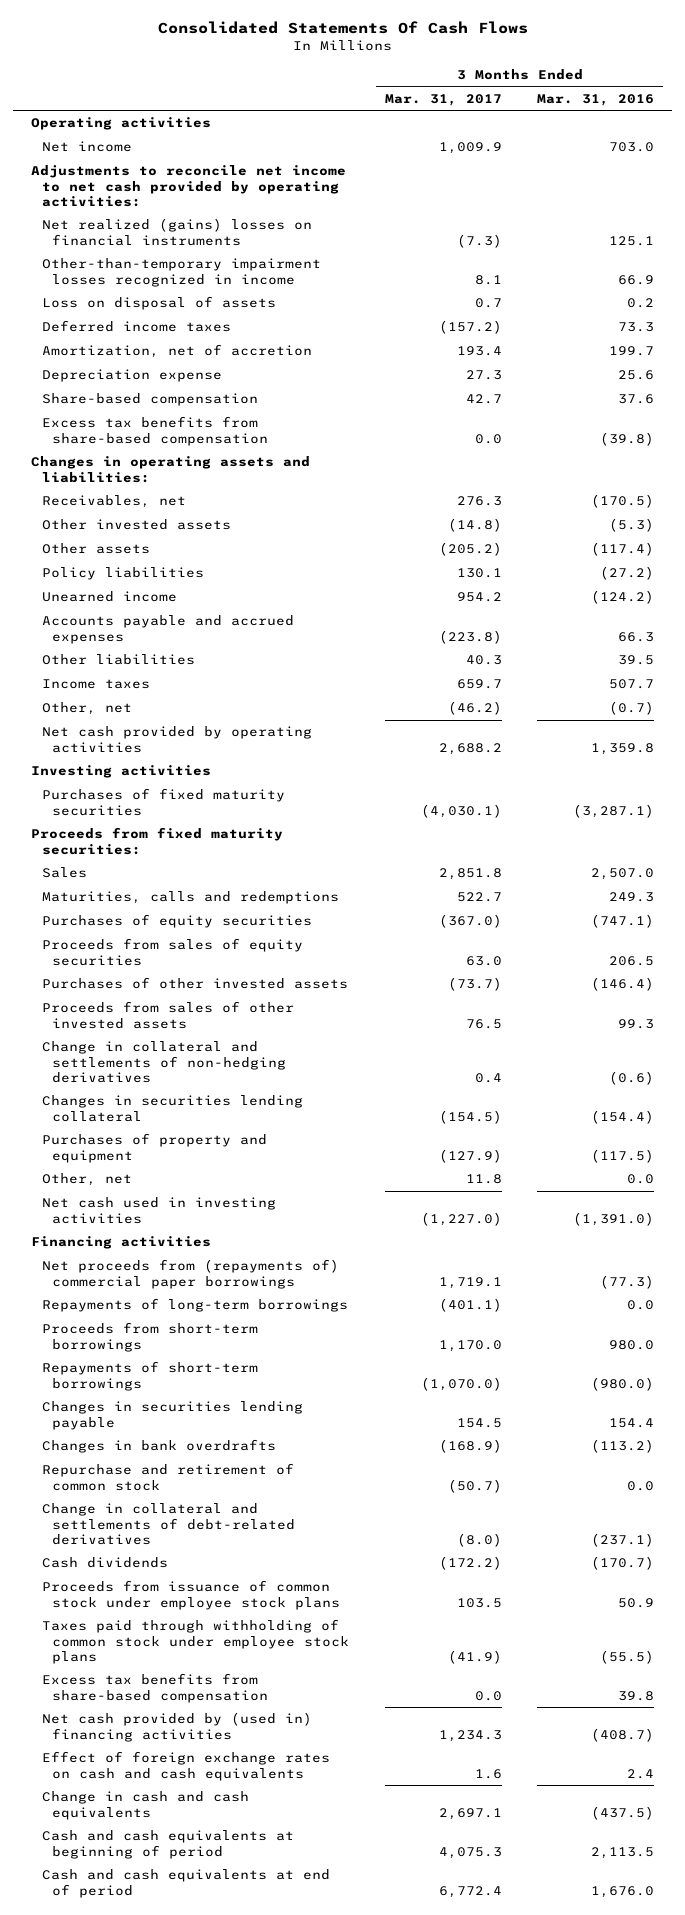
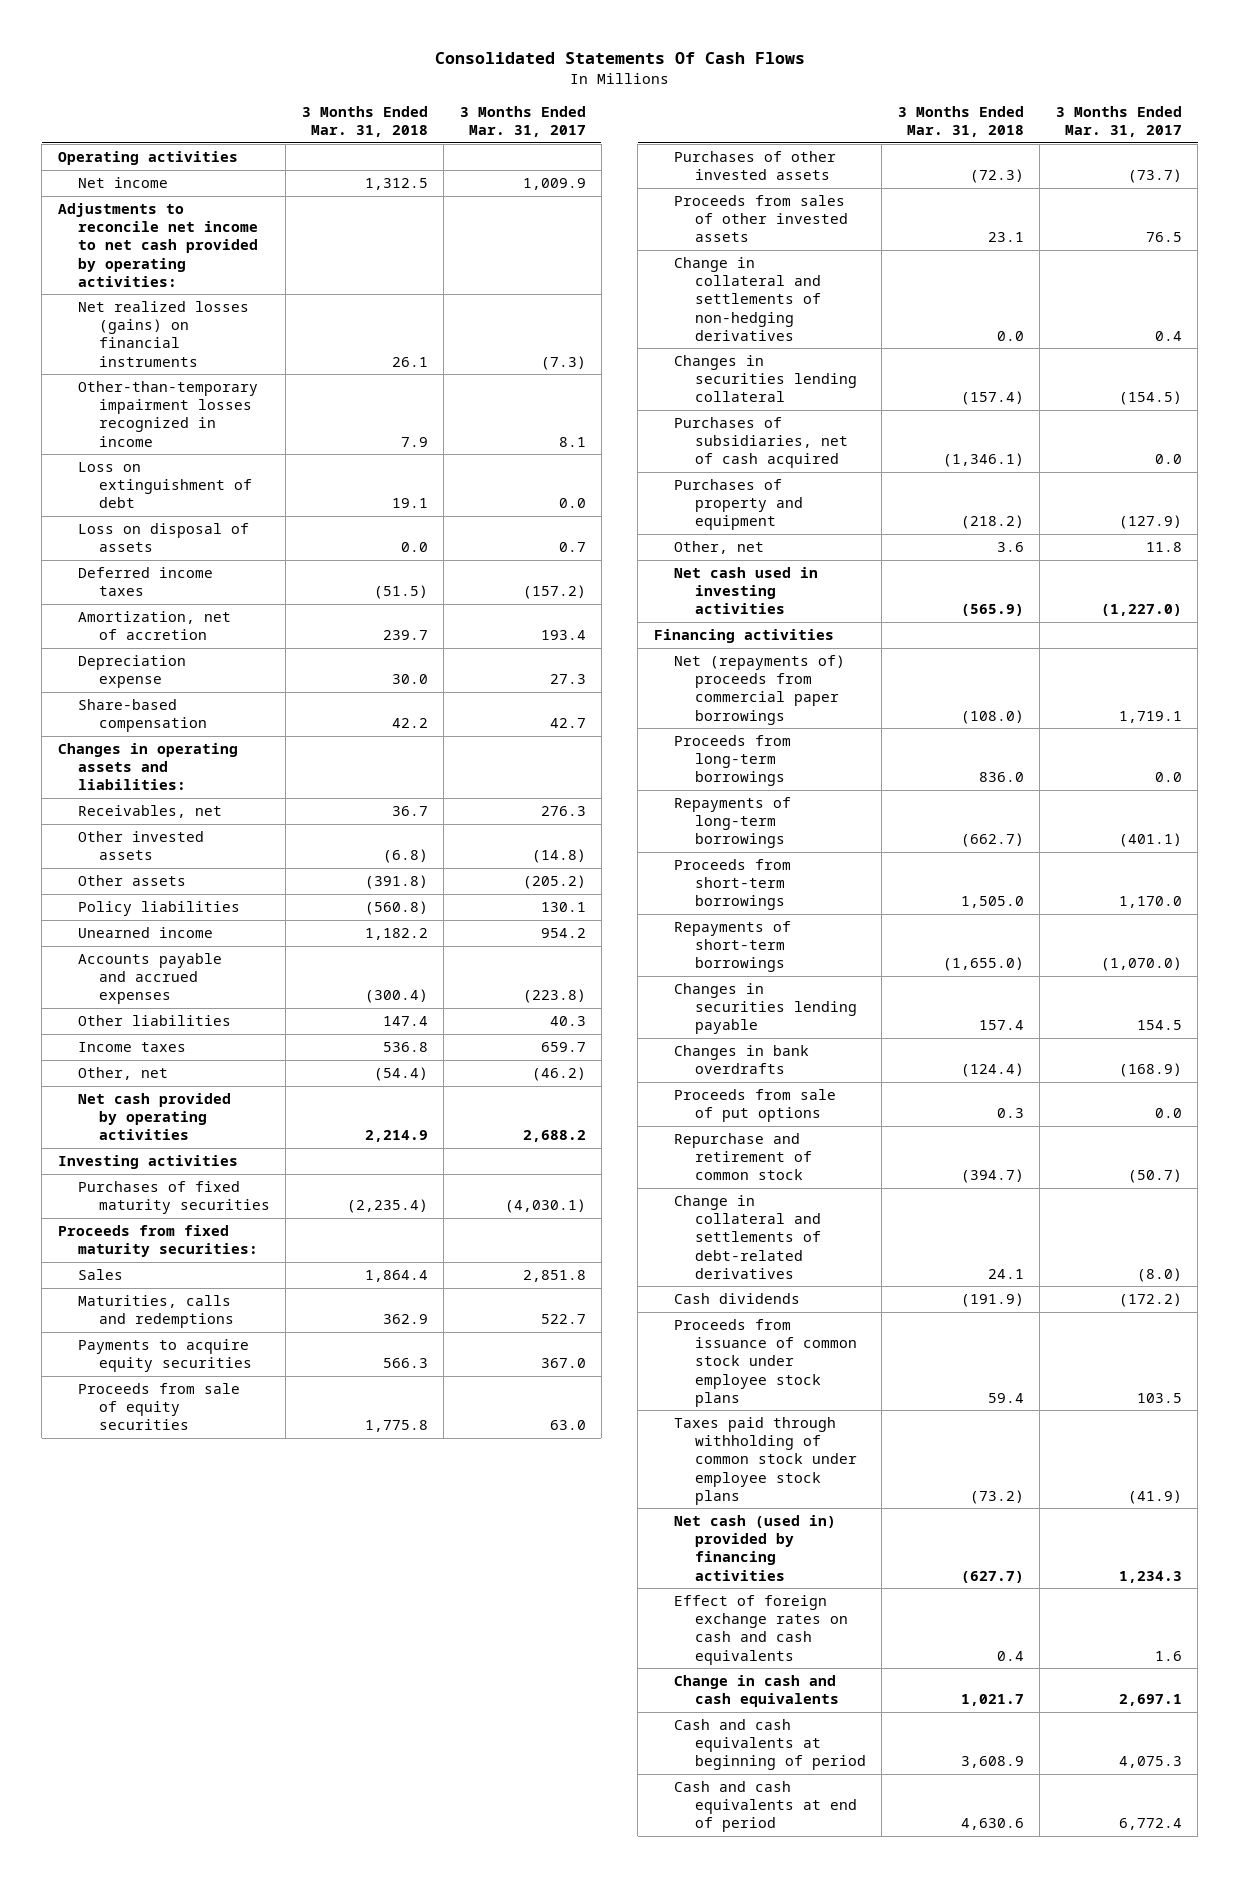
[537,93,655,106] Mar. 31, 2016 -> none
none -> [301,105,428,137] 3 Months Ended Mar. 31, 2018
[41,218,312,246] Net realized (gains) losses on financial instruments -> [78,301,250,367] Net realized losses (gains) on financial instruments
none -> [78,462,252,509] Loss on extinguishment of debt
[41,416,269,446] Excess tax benefits from share-based compensation -> none
[41,914,312,929] Purchases of equity securities -> none
none -> [78,1339,252,1373] Payments to acquire equity securities
[41,938,303,966] Proceeds from sales of equity securities -> [78,1383,241,1431] Proceeds from sale of equity securities
none -> [674,417,848,469] Purchases of subsidiaries, net of cash acquired
[41,1259,339,1289] Net proceeds from (repayments of) commercial paper borrowings -> [674,655,846,725] Net (repayments of) proceeds from commercial paper borrowings
none -> [674,735,792,787] Proceeds from long-term borrowings
none -> [674,1089,837,1123] Proceeds from sale of put options
[41,1673,269,1703] Excess tax benefits from share-based compensation -> none
[41,1712,312,1742] Net cash provided by (used in) financing activities -> [674,1515,837,1581] Net cash (used in) provided by financing activities

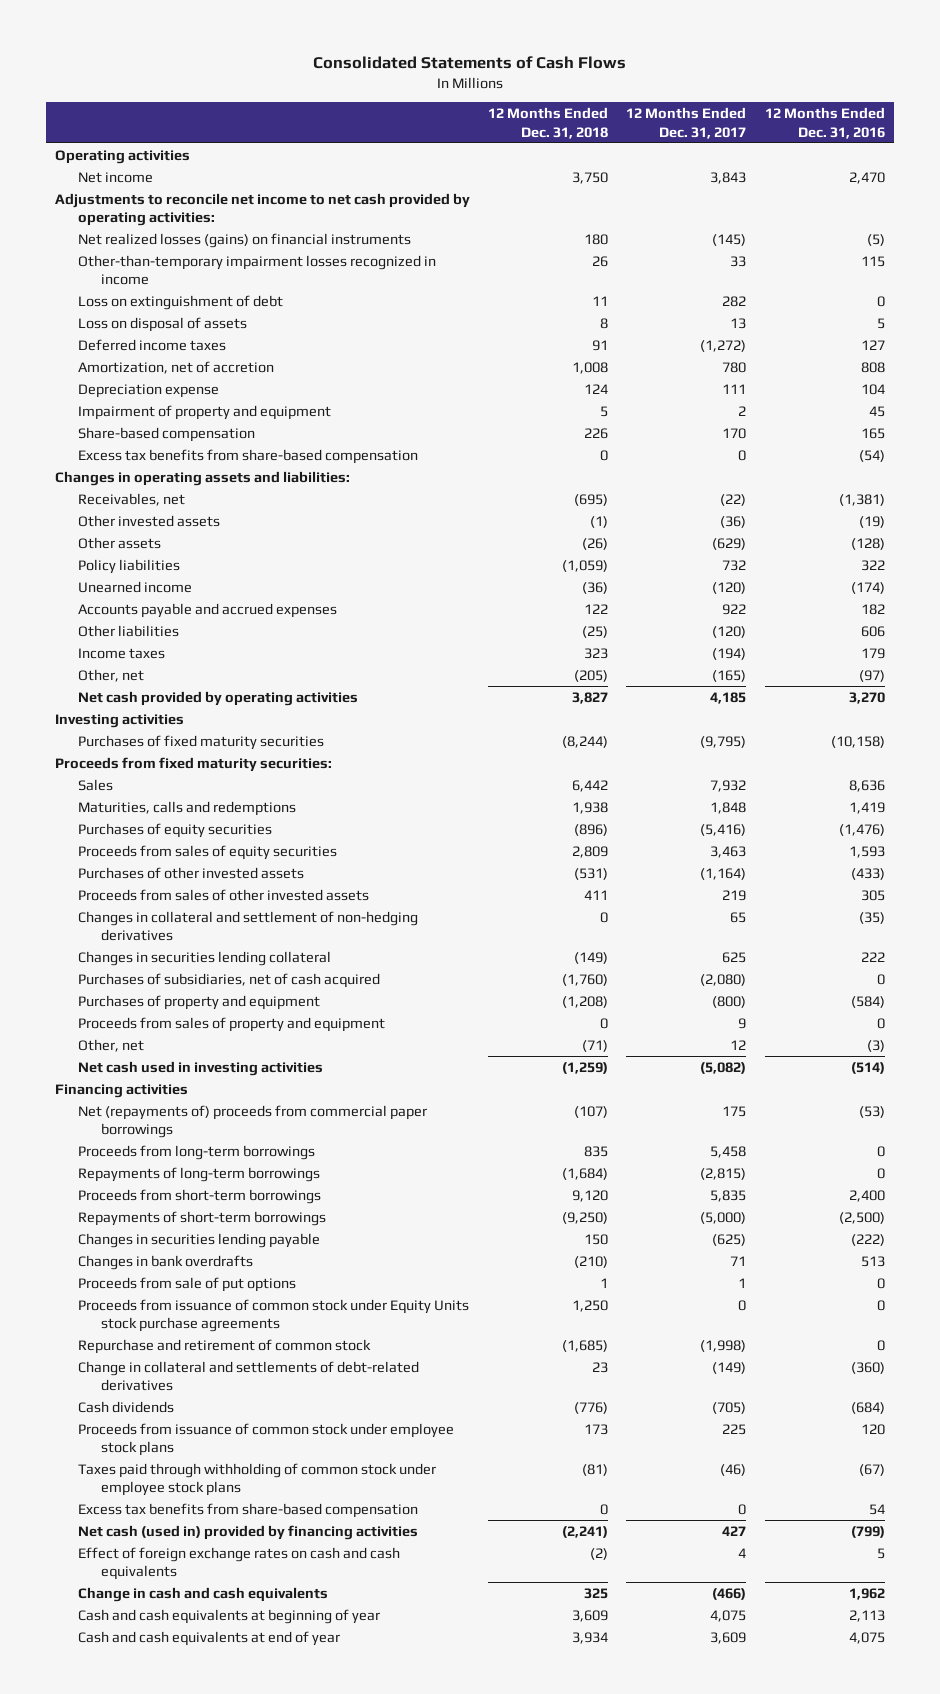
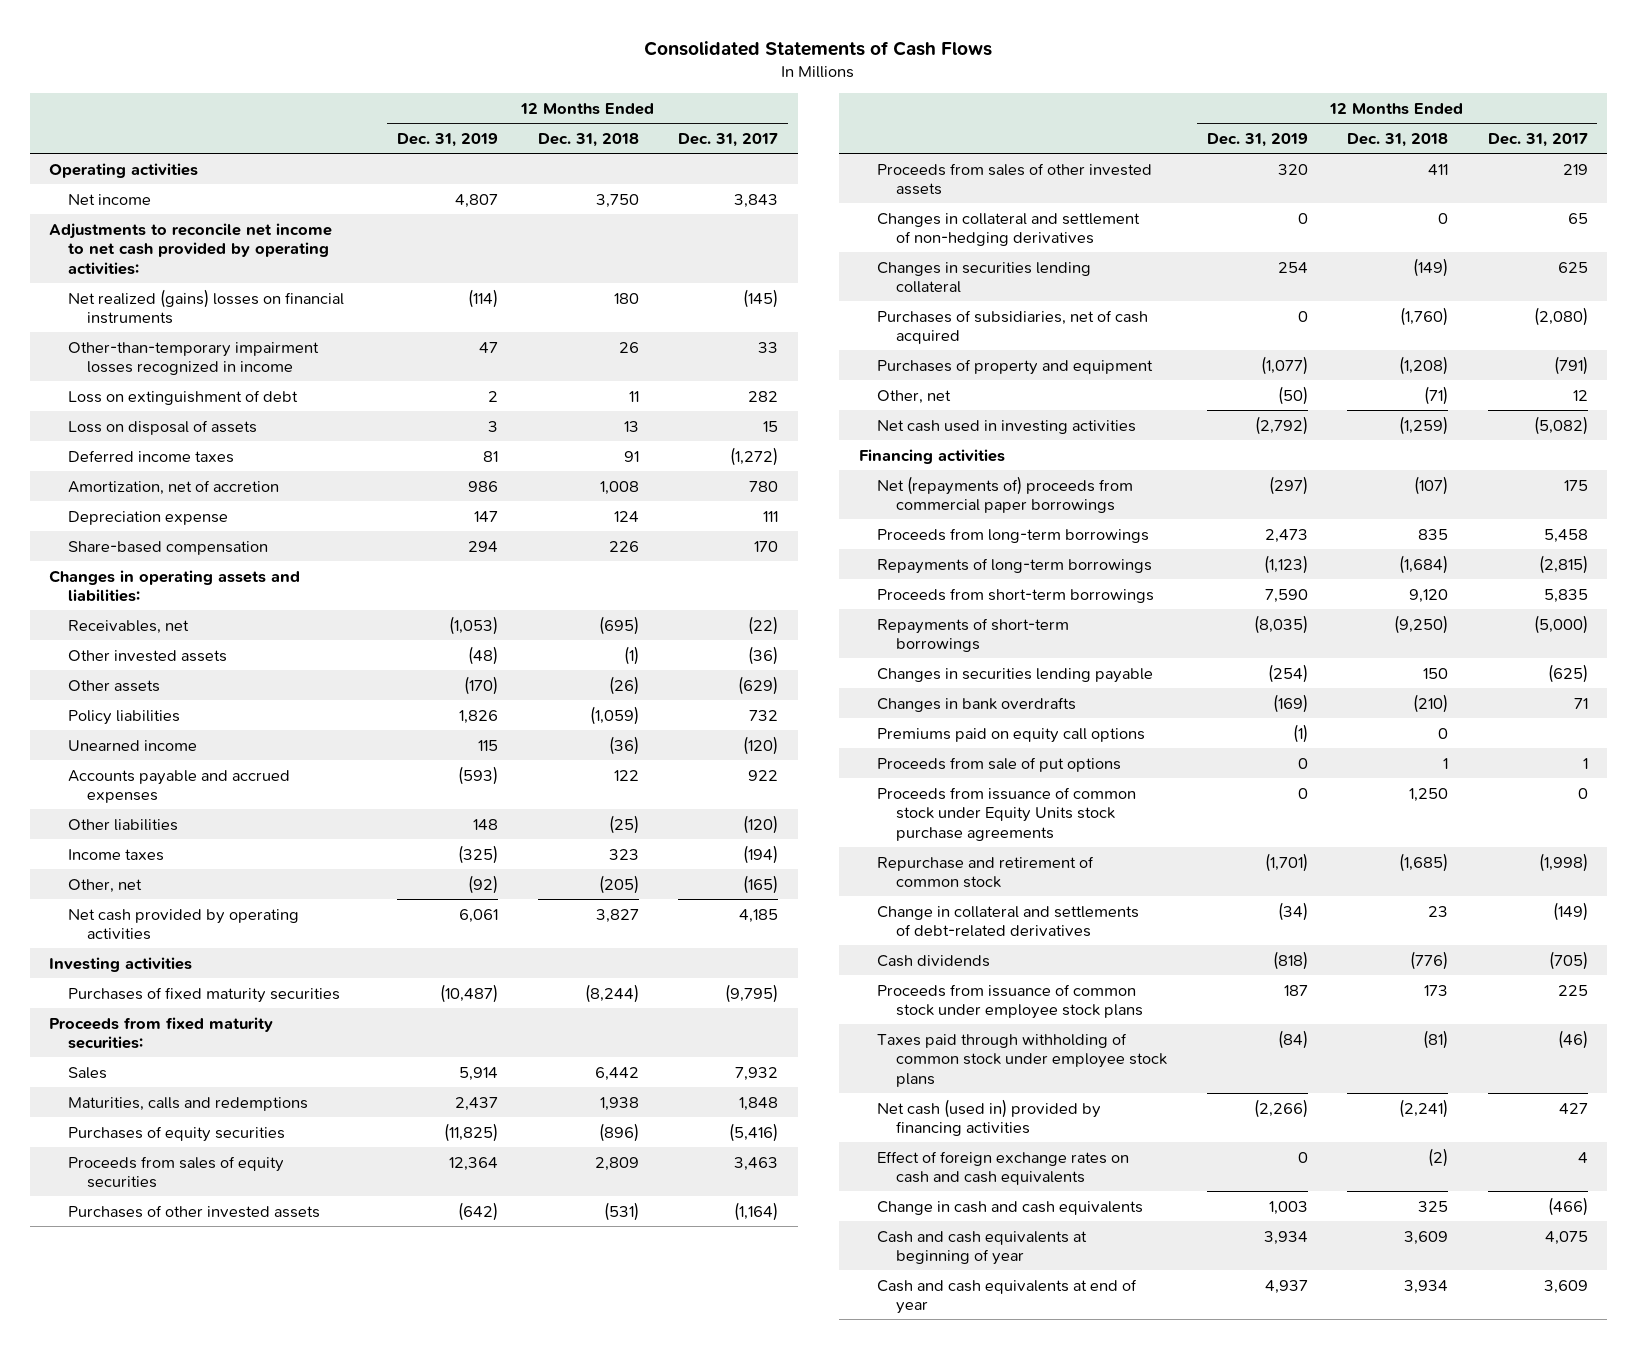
[764,107,885,139] 12 Months Ended Dec. 31, 2016 -> none
none -> [397,132,499,147] Dec. 31, 2019
[77,232,411,248] Net realized losses (gains) on financial instruments -> [68,288,345,325] Net realized (gains) losses on financial instruments
[600,317,609,329] 8 -> [623,420,639,432] 13
[730,317,747,329] 13 -> [763,420,779,432] 15
[77,404,331,420] Impairment of property and equipment -> none
[77,448,418,464] Excess tax benefits from share-based compensation -> none
[77,1016,385,1032] Proceeds from sales of property and equipment -> none
[712,995,747,1008] (800) -> [1553,355,1588,375] (791)
none -> [877,727,1146,743] Premiums paid on equity call options
[77,1502,418,1518] Excess tax benefits from share-based compensation -> none

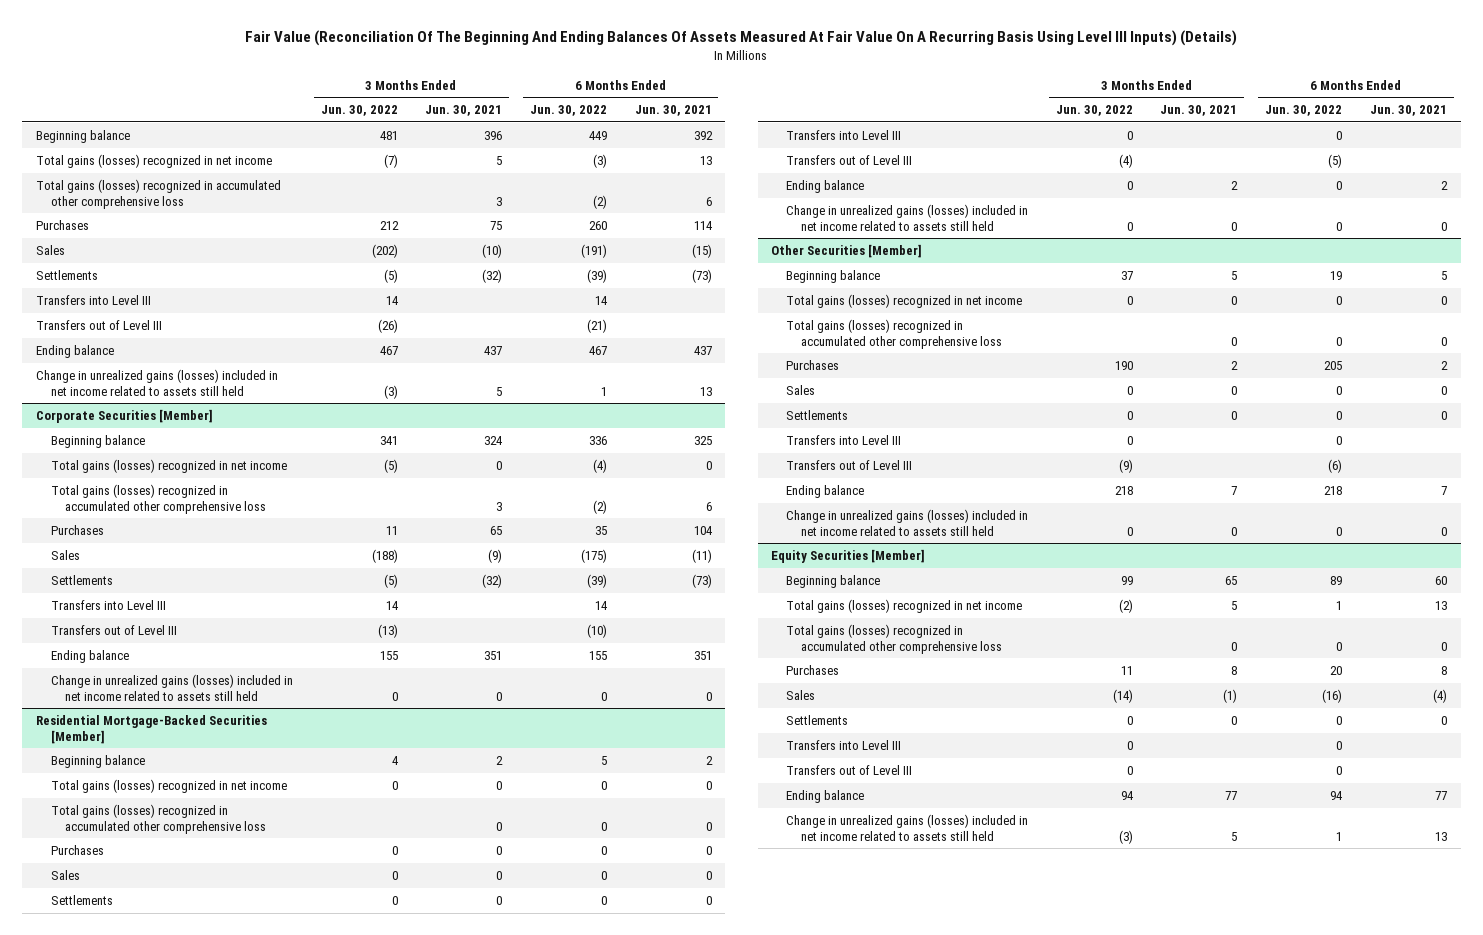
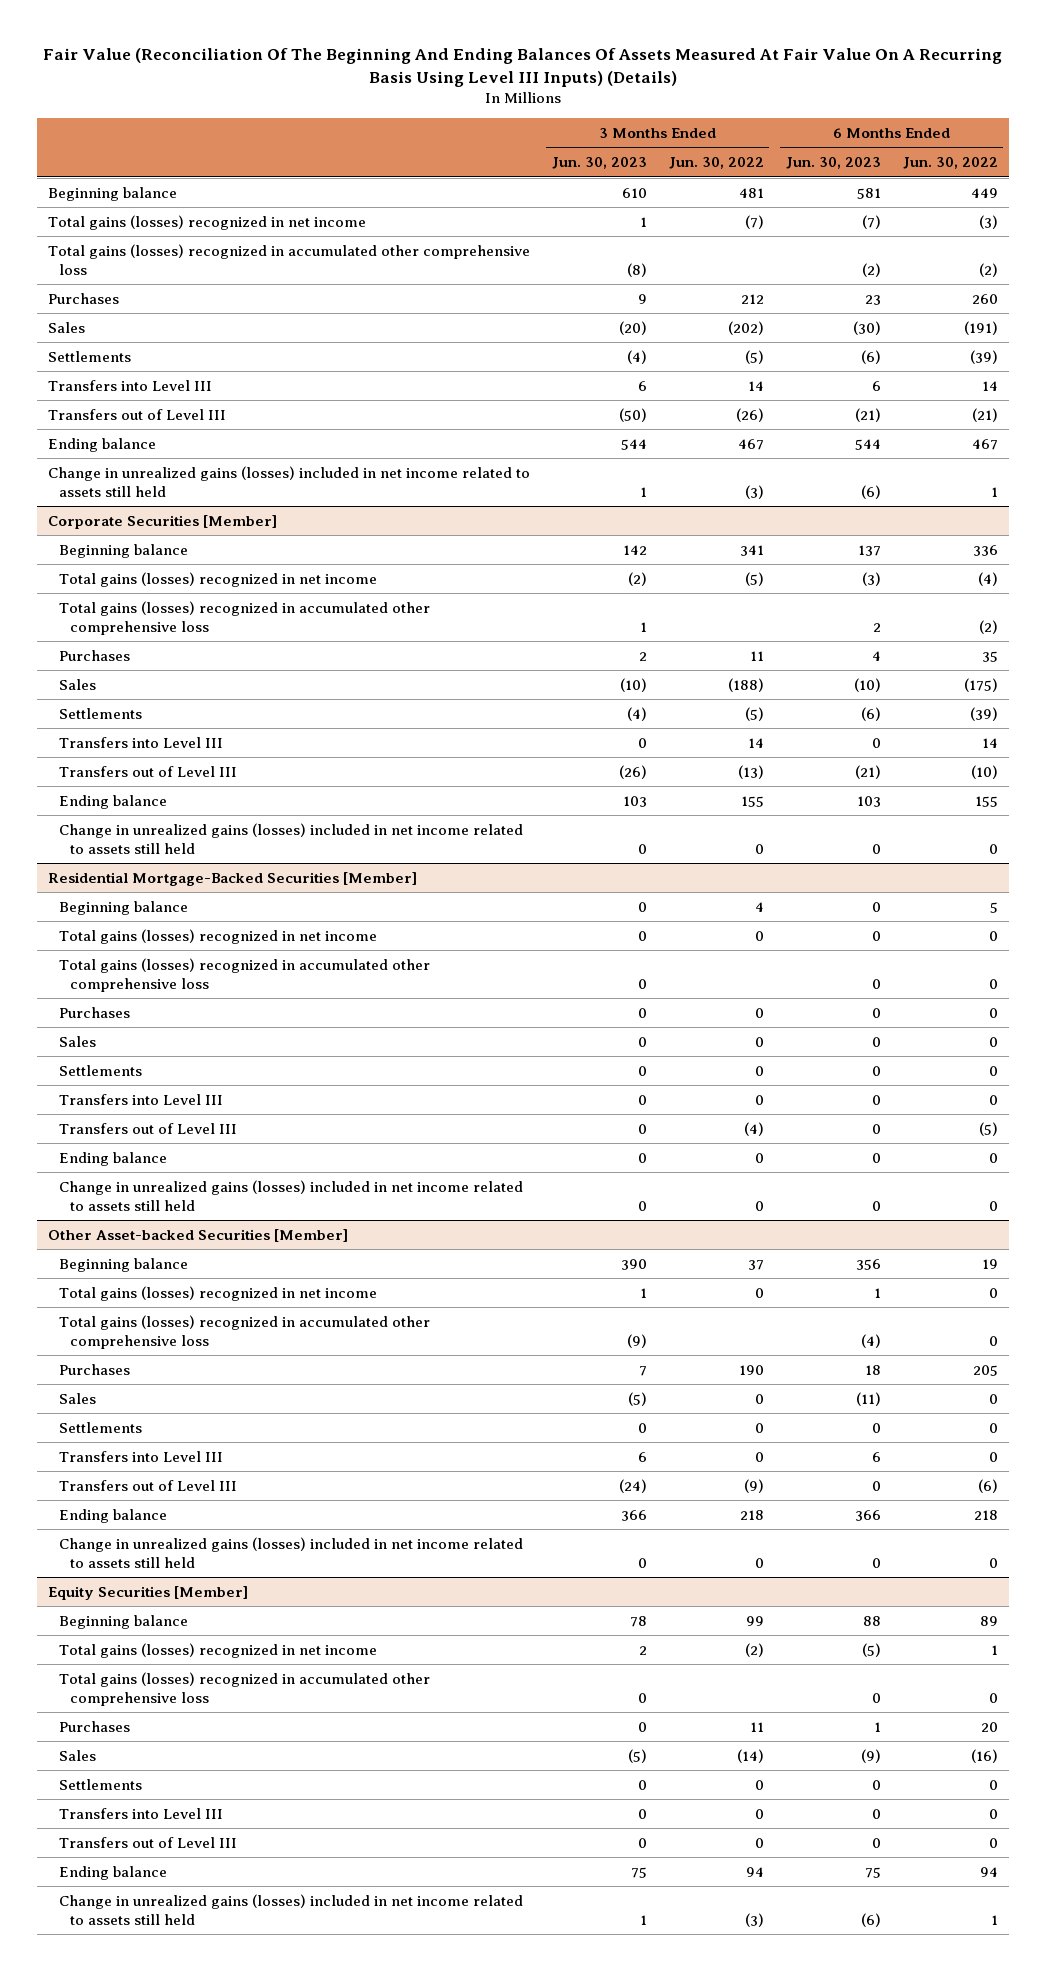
[425,105,503,117] Jun. 30, 2021 -> none
[634,105,712,117] Jun. 30, 2021 -> none
none -> [551,157,647,170] Jun. 30, 2023
none -> [785,157,881,170] Jun. 30, 2023
[771,243,923,258] Other Securities [Member] -> [47,1228,348,1242] Other Asset-backed Securities [Member]

